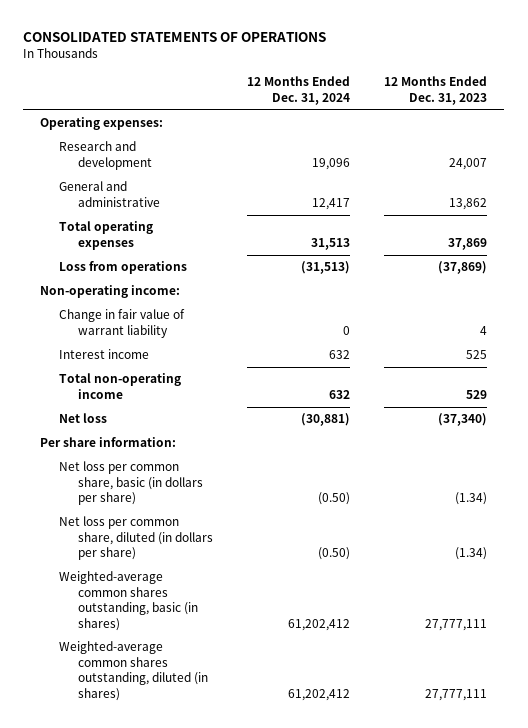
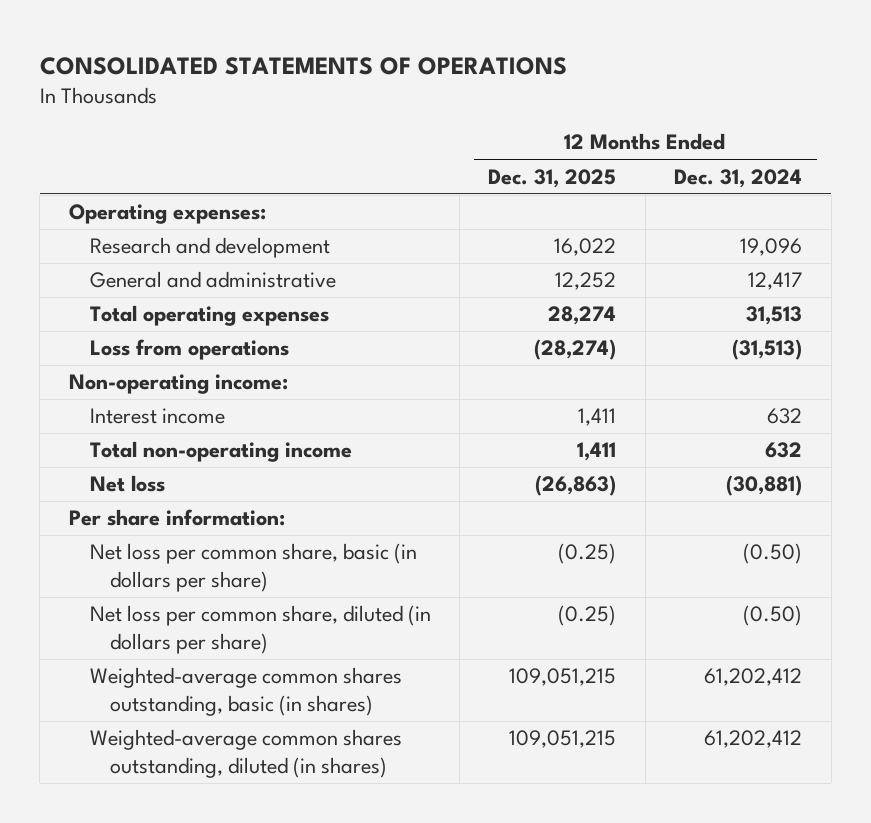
[384,76,488,105] 12 Months Ended Dec. 31, 2023 -> none
none -> [488,168,617,188] Dec. 31, 2025
[59,309,186,338] Change in fair value of warrant liability -> none

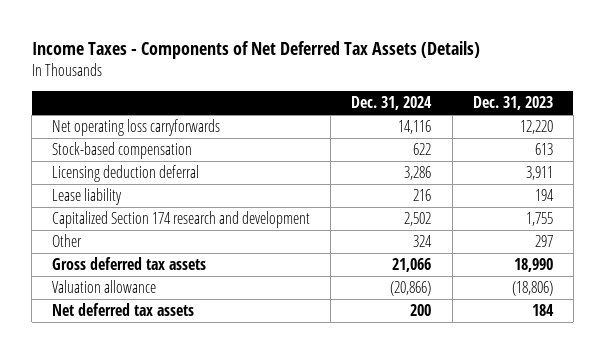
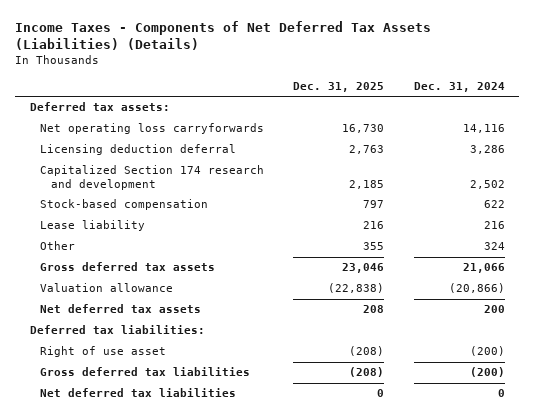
[31,41,480,60] Income Taxes - Components of Net Deferred Tax Assets (Details) -> [15,21,432,51] Income Taxes - Components of Net Deferred Tax Assets (Liabilities) (Details)
[472,96,553,111] Dec. 31, 2023 -> none
none -> [293,81,385,92] Dec. 31, 2025
none -> [29,102,170,112] Deferred tax assets:
[52,141,193,159] Stock-based compensation -> [40,199,209,211] Stock-based compensation
[52,187,123,205] Lease liability -> [40,220,146,232] Lease liability
none -> [29,325,205,335] Deferred tax liabilities:
none -> [40,346,167,358] Right of use asset
none -> [40,367,251,377] Gross deferred tax liabilities
none -> [40,388,237,398] Net deferred tax liabilities

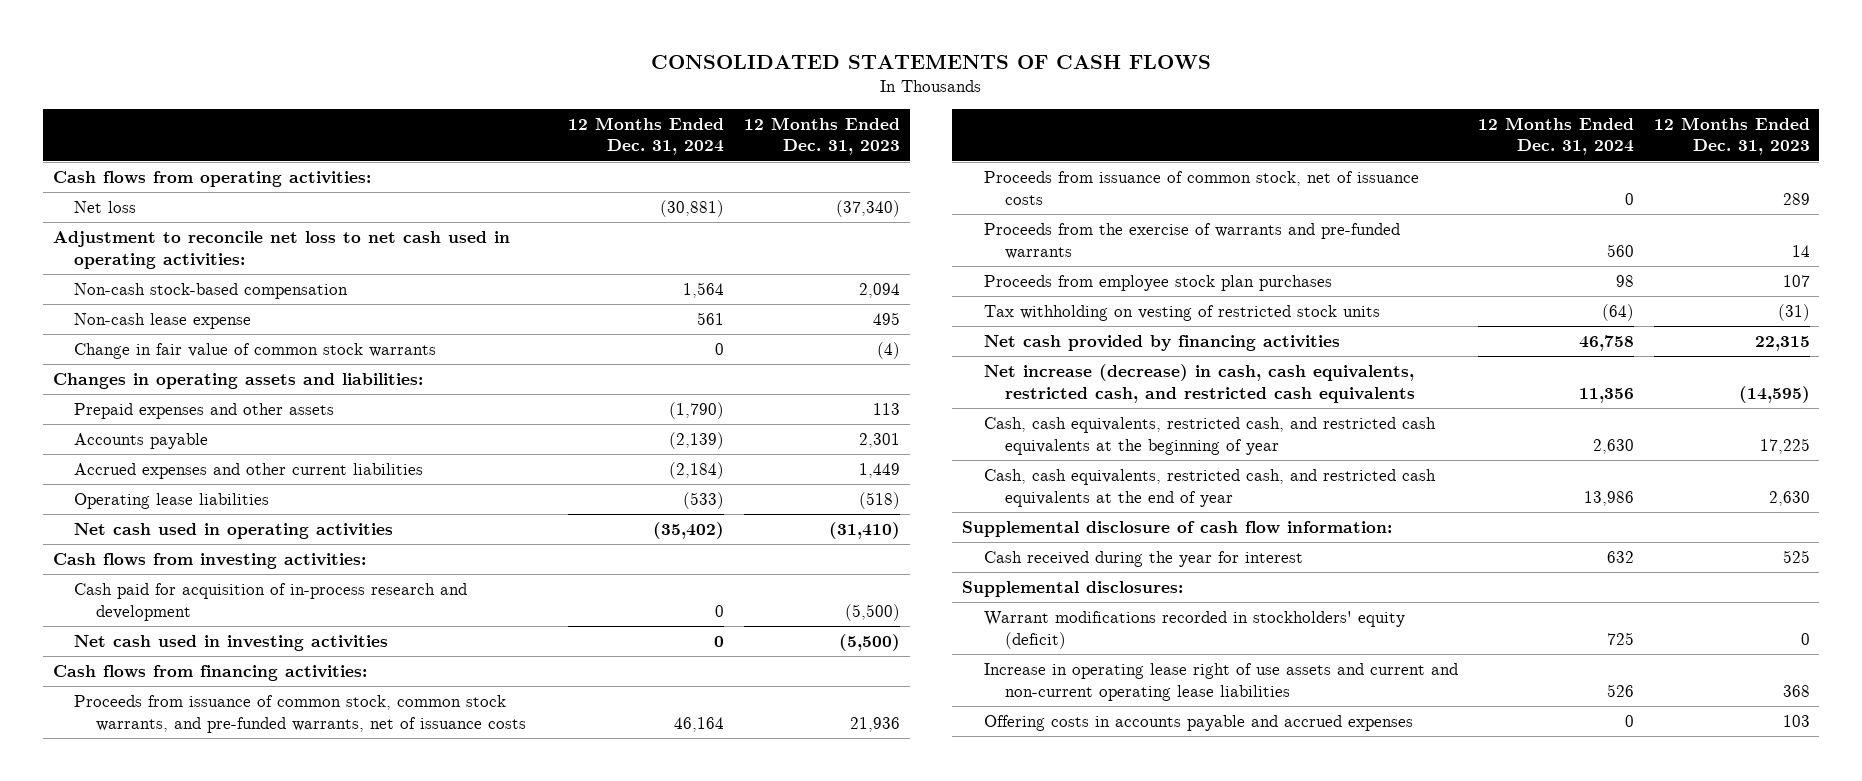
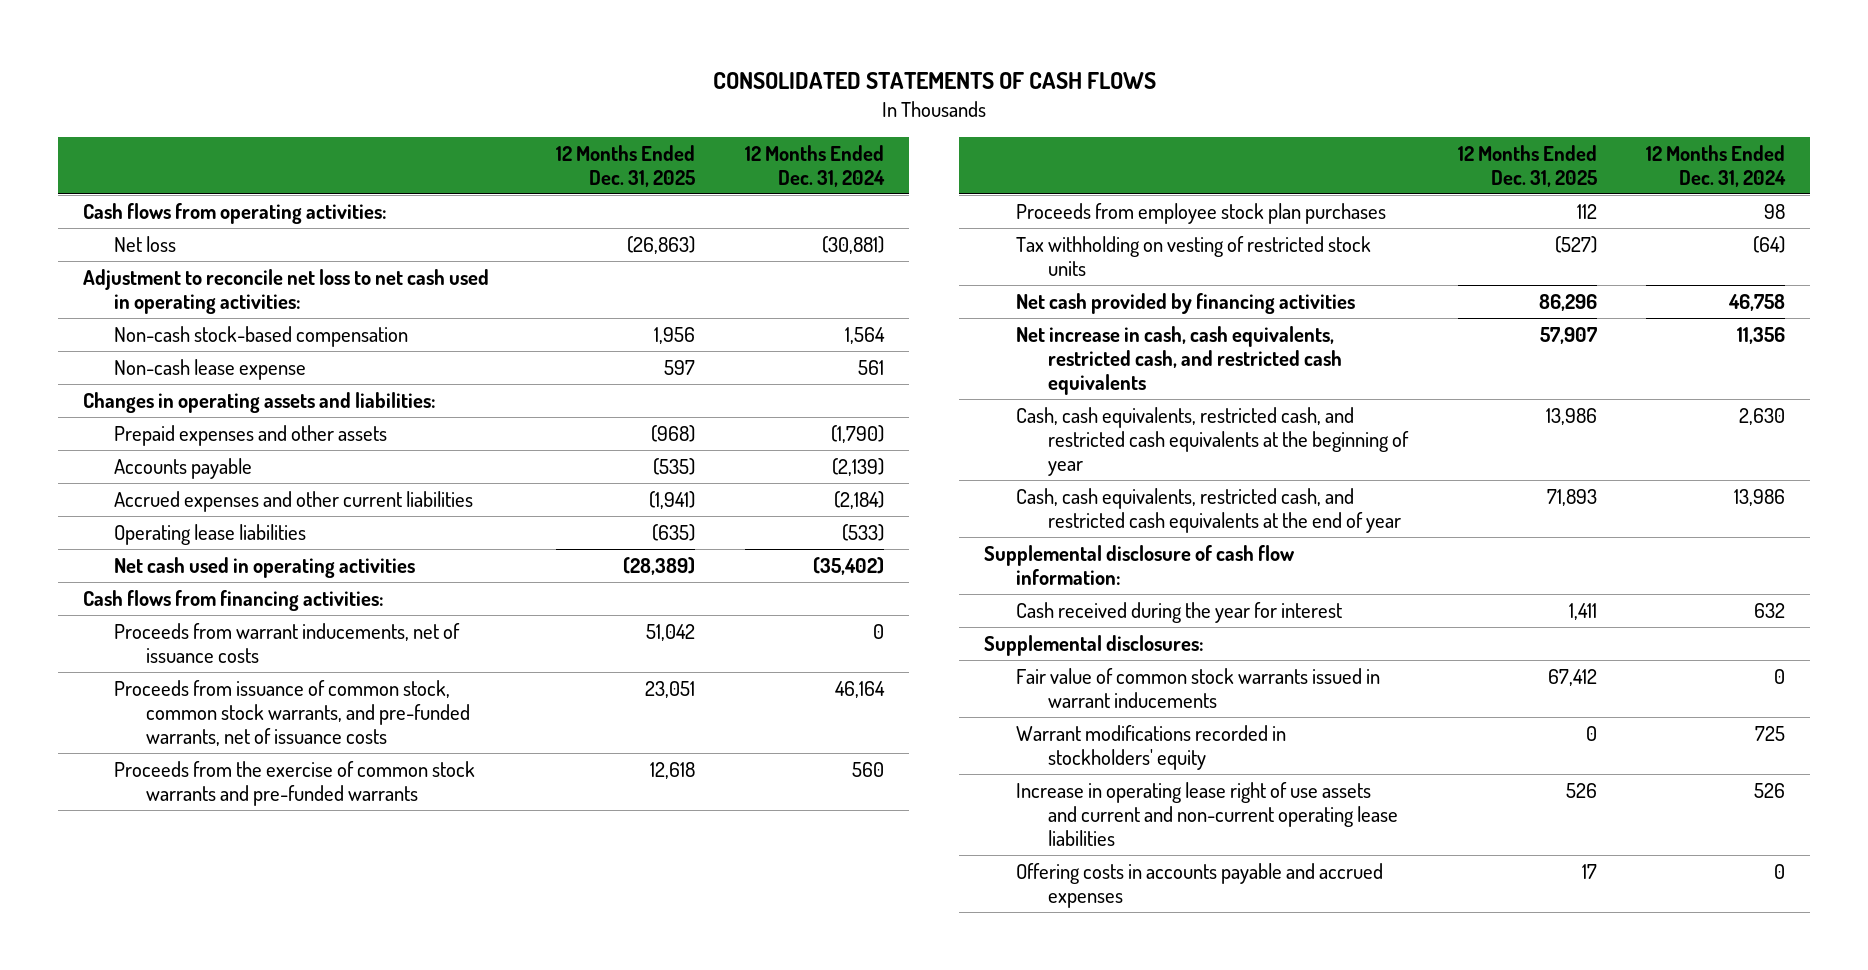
[744,116,901,156] 12 Months Ended Dec. 31, 2023 -> none
none -> [555,144,695,187] 12 Months Ended Dec. 31, 2025
[74,342,437,359] Change in fair value of common stock warrants -> none
[52,552,366,569] Cash flows from investing activities: -> none
[74,582,468,621] Cash paid for acquisition of in-process research and development -> none
[74,634,389,651] Net cash used in investing activities -> none
none -> [114,622,461,663] Proceeds from warrant inducements, net of issuance costs
[983,170,1419,205] Proceeds from issuance of common stock, net of issuance costs -> none
[983,222,1400,259] Proceeds from the exercise of warrants and pre-funded warrants -> [114,760,476,806] Proceeds from the exercise of common stock warrants and pre-funded warrants
[983,363,1416,403] Net increase (decrease) in cash, cash equivalents, restricted cash, and restricted cash equivalents -> [1016,325,1342,395] Net increase in cash, cash equivalents, restricted cash, and restricted cash equivalents
none -> [1016,667,1381,708] Fair value of common stock warrants issued in warrant inducements
[983,610,1405,649] Warrant modifications recorded in stockholders' equity (deficit) -> [1016,724,1287,770] Warrant modifications recorded in stockholders' equity

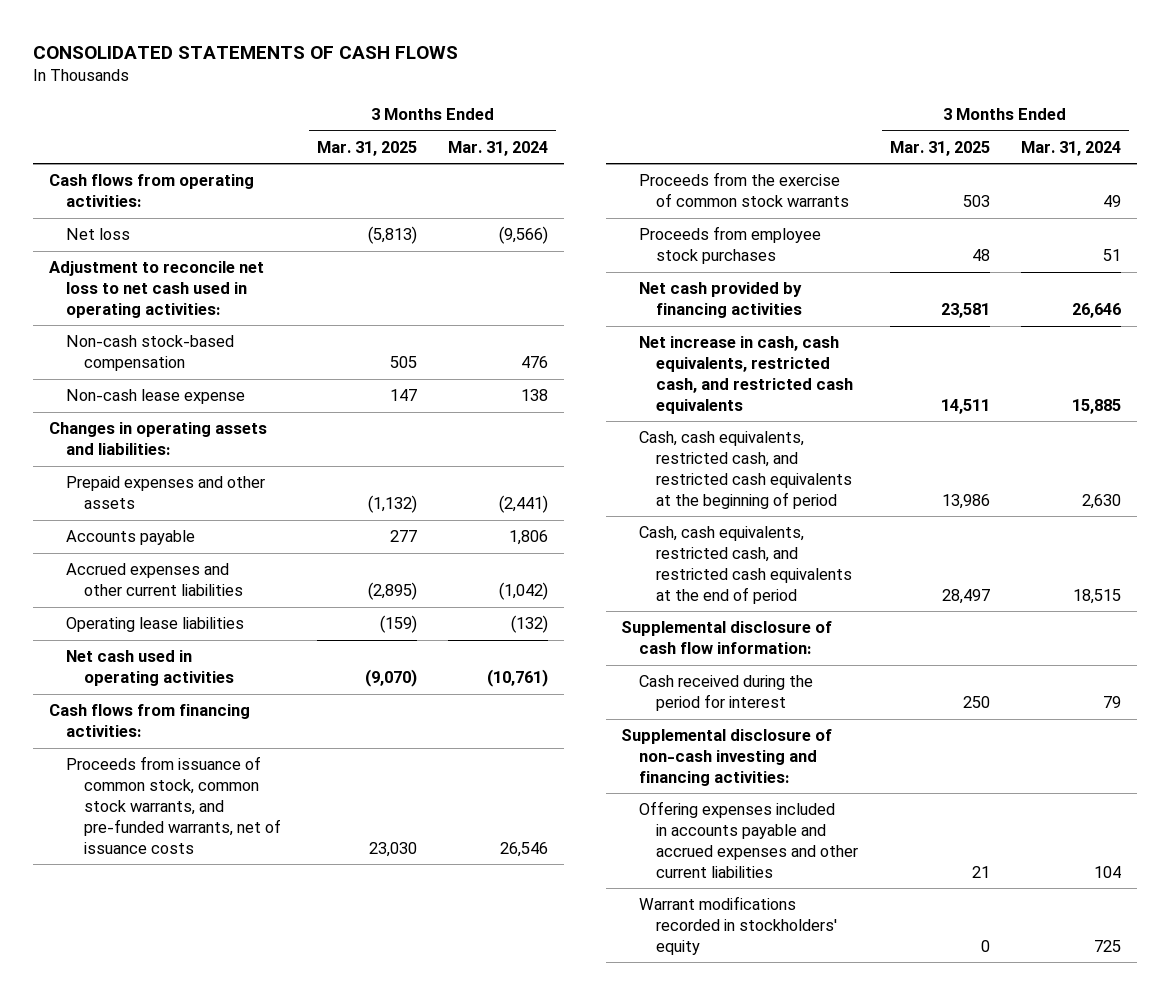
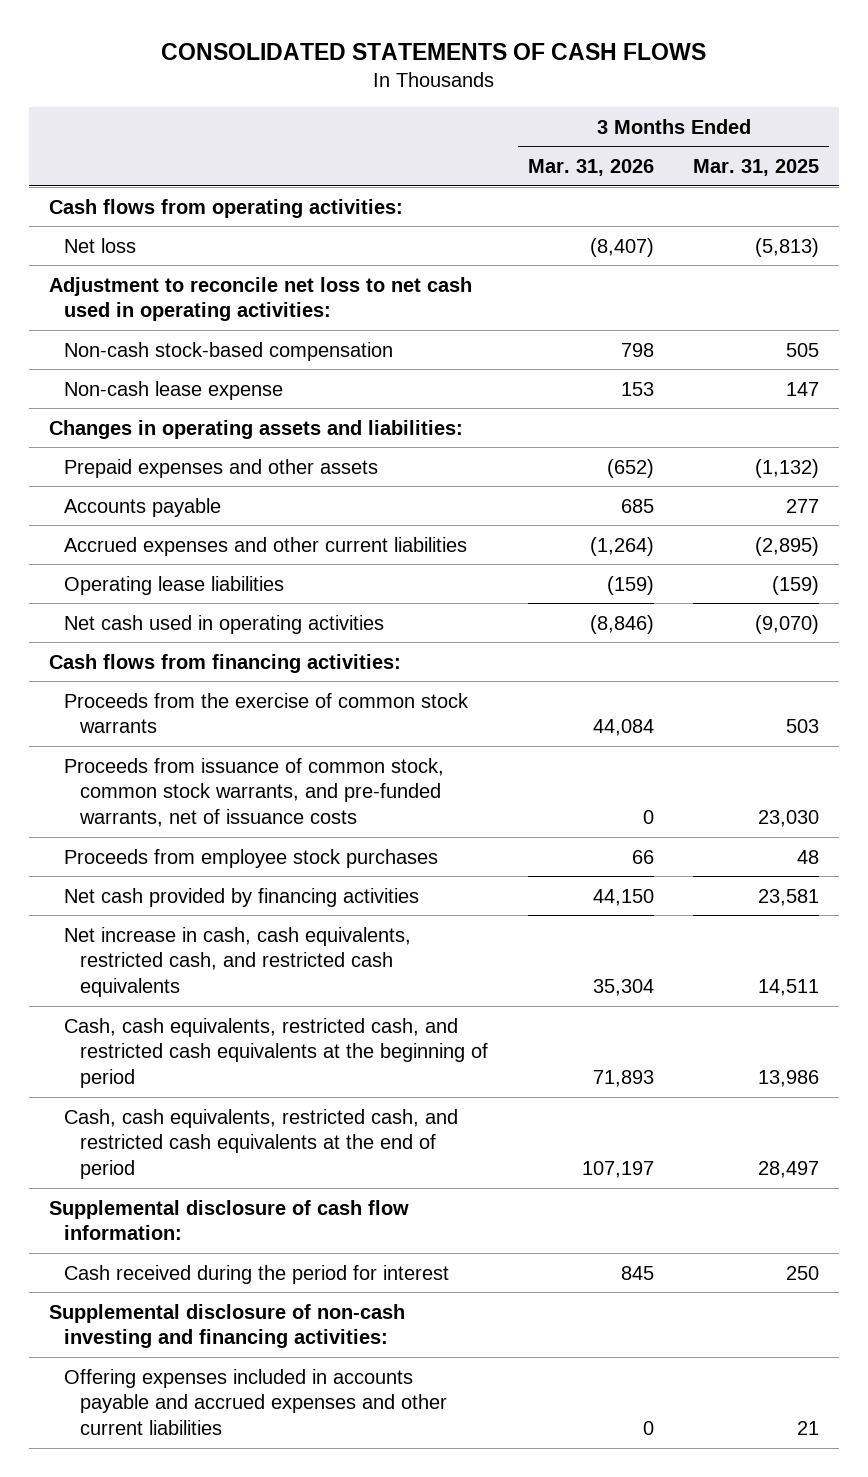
[448,140,549,156] Mar. 31, 2024 -> none
none -> [527,159,654,177] Mar. 31, 2026
[66,756,281,854] Proceeds from issuance of common stock, common stock warrants, and pre-funded warrants, net of issuance costs -> [64,757,445,827] Proceeds from issuance of common stock, common stock warrants, and pre-funded warrants, net of issuance costs
[638,896,838,955] Warrant modifications recorded in stockholders' equity -> none

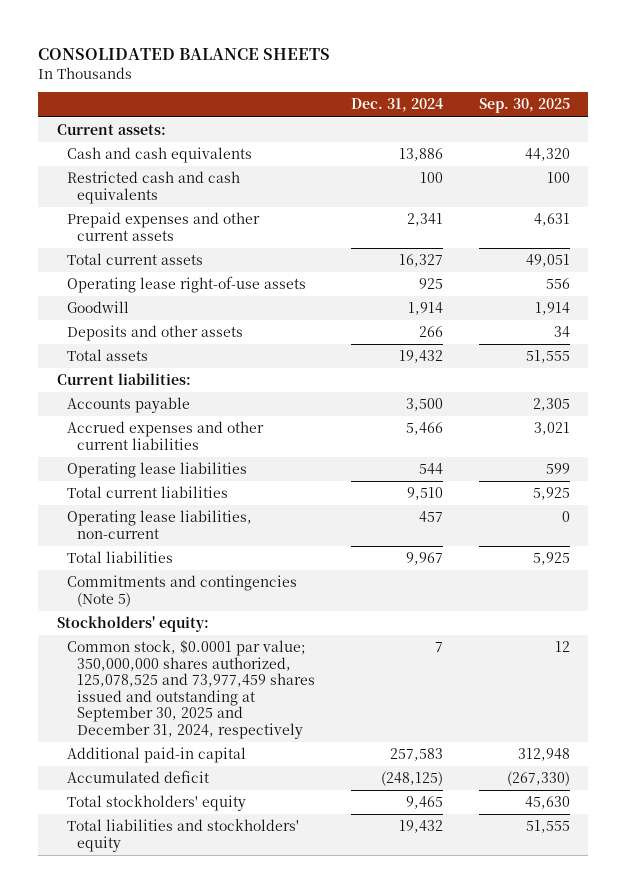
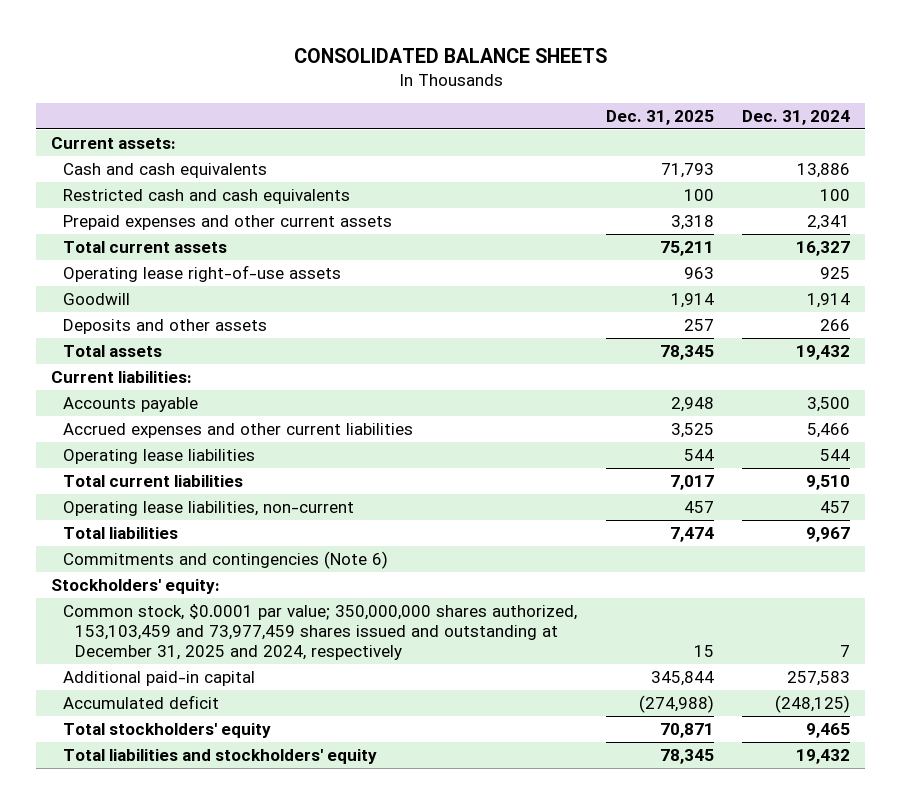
[479,98,571,114] Sep. 30, 2025 -> none
none -> [605,109,714,125] Dec. 31, 2025
[66,575,297,607] Commitments and contingencies (Note 5) -> [62,550,388,569] Commitments and contingencies (Note 6)
[66,640,316,739] Common stock, $0.0001 par value; 350,000,000 shares authorized, 125,078,525 and 73,977,459 shares issued and outstanding at September 30, 2025 and December 31, 2024, respectively -> [62,603,577,661] Common stock, $0.0001 par value; 350,000,000 shares authorized, 153,103,459 and 73,977,459 shares issued and outstanding at December 31, 2025 and 2024, respectively

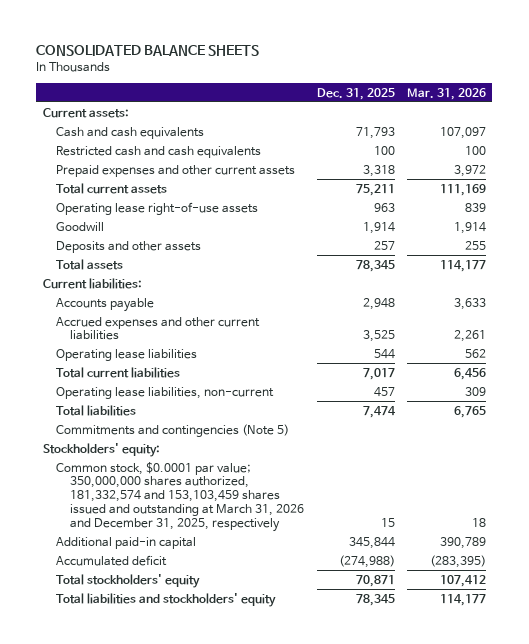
[742,109,851,125] Dec. 31, 2024 -> none
none -> [407,87,487,100] Mar. 31, 2026
[62,550,388,569] Commitments and contingencies (Note 6) -> [56,423,290,437] Commitments and contingencies (Note 5)
[62,603,577,661] Common stock, $0.0001 par value; 350,000,000 shares authorized, 153,103,459 and 73,977,459 shares issued and outstanding at December 31, 2025 and 2024, respectively -> [56,461,305,532] Common stock, $0.0001 par value; 350,000,000 shares authorized, 181,332,574 and 153,103,459 shares issued and outstanding at March 31, 2026 and December 31, 2025, respectively

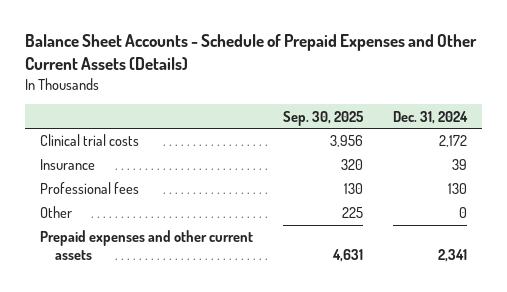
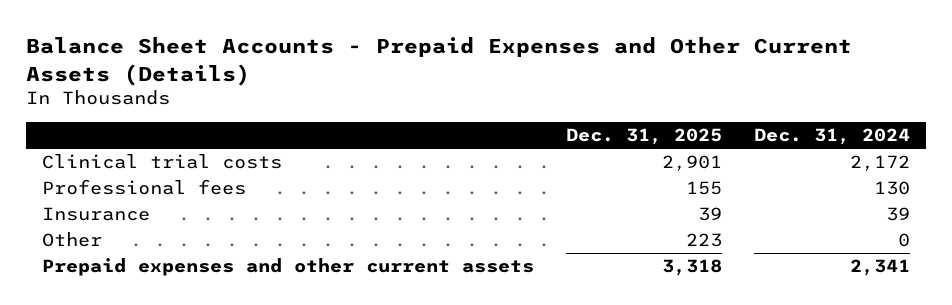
[24,34,477,71] Balance Sheet Accounts - Schedule of Prepaid Expenses and Other Current Assets (Details) -> [26,37,853,86] Balance Sheet Accounts - Prepaid Expenses and Other Current Assets (Details)
[282,110,364,126] Sep. 30, 2025 -> none
none -> [566,128,723,146] Dec. 31, 2025
[39,159,95,171] Insurance -> [42,207,151,222] Insurance

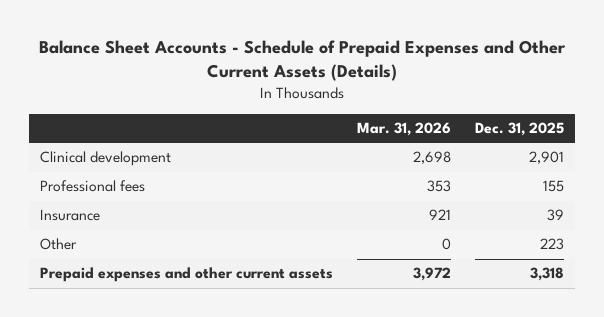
[26,37,853,86] Balance Sheet Accounts - Prepaid Expenses and Other Current Assets (Details) -> [39,39,567,82] Balance Sheet Accounts - Schedule of Prepaid Expenses and Other Current Assets (Details)
[753,128,910,146] Dec. 31, 2024 -> none
none -> [357,122,452,137] Mar. 31, 2026
[42,154,283,170] Clinical trial costs -> [40,151,172,167] Clinical development

